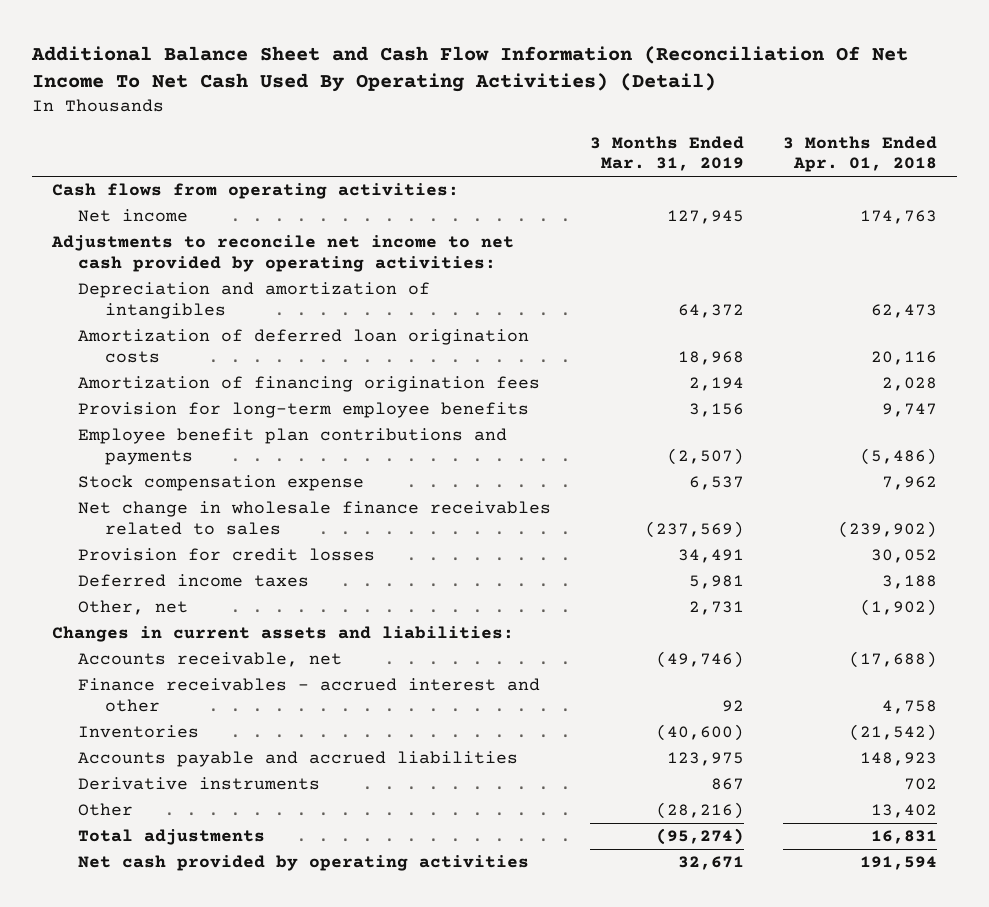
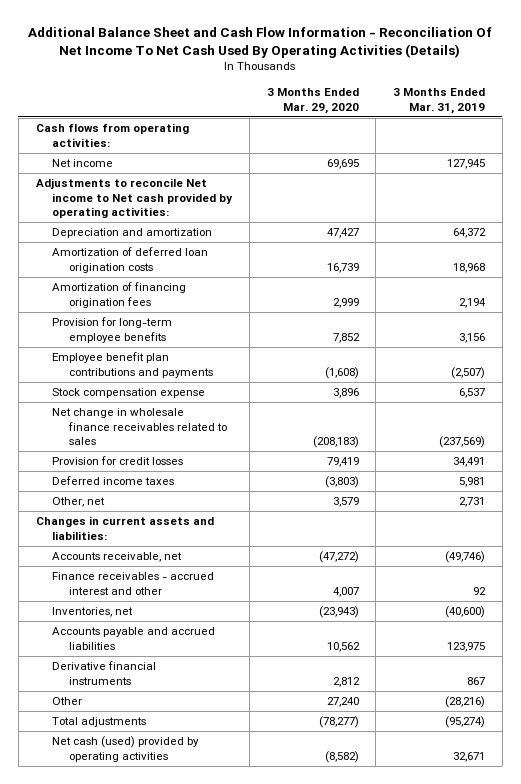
[31,45,909,93] Additional Balance Sheet and Cash Flow Information (Reconciliation Of Net Income To Net Cash Used By Operating Activities) (Detail) -> [28,26,493,58] Additional Balance Sheet and Cash Flow Information - Reconciliation Of Net Income To Net Cash Used By Operating Activities (Details)
[783,135,938,173] 3 Months Ended Apr. 01, 2018 -> none
none -> [266,88,359,114] 3 Months Ended Mar. 29, 2020
[50,235,514,272] Adjustments to reconcile net income to net cash provided by operating activities: -> [35,178,234,218] Adjustments to reconcile Net income to Net cash provided by operating activities:
[78,282,431,319] Depreciation and amortization of intangibles -> [52,228,213,239] Depreciation and amortization
[78,725,200,739] Inventories -> [52,607,134,618] Inventories, net
[78,777,321,791] Derivative instruments -> [52,661,157,685] Derivative financial instruments
[78,855,530,872] Net cash provided by operating activities -> [52,736,200,762] Net cash (used) provided by operating activities

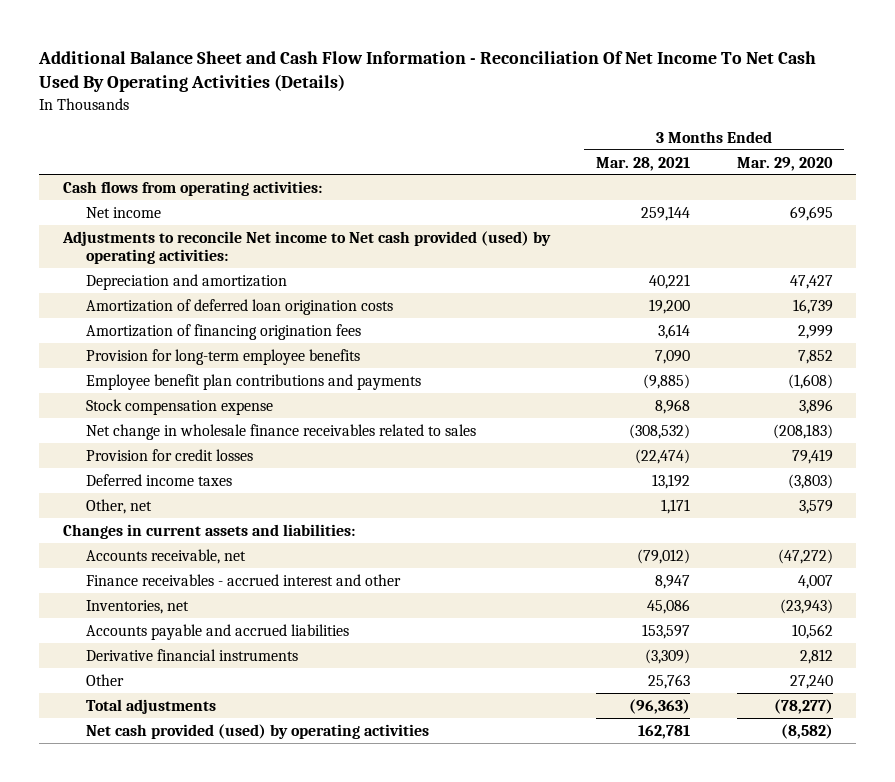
[393,88,486,114] 3 Months Ended Mar. 31, 2019 -> none
none -> [596,156,691,171] Mar. 28, 2021
[35,178,234,218] Adjustments to reconcile Net income to Net cash provided by operating activities: -> [61,230,551,265] Adjustments to reconcile Net income to Net cash provided (used) by operating activities:
[52,736,200,762] Net cash (used) provided by operating activities -> [86,723,430,739] Net cash provided (used) by operating activities

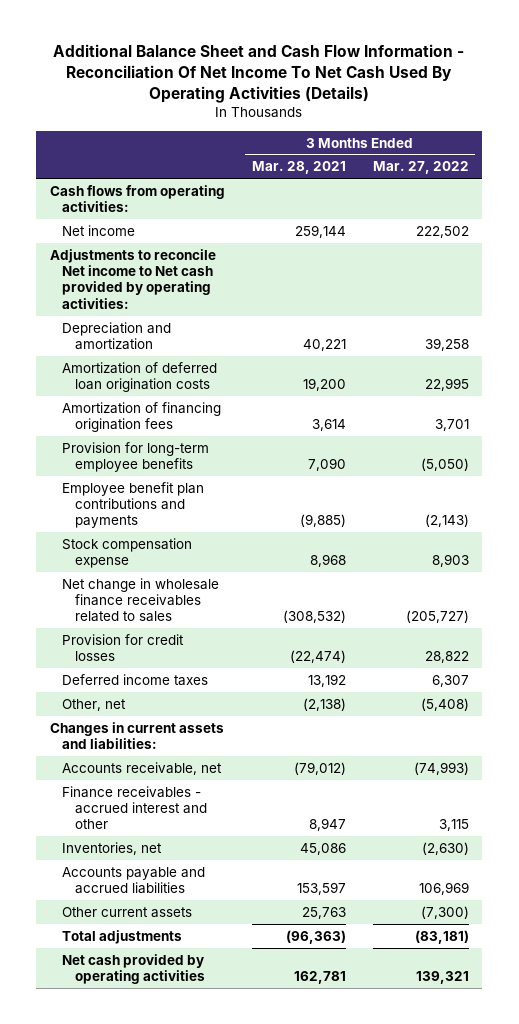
[736,156,833,171] Mar. 29, 2020 -> none
none -> [372,161,469,175] Mar. 27, 2022
[61,230,551,265] Adjustments to reconcile Net income to Net cash provided (used) by operating activities: -> [49,248,216,309] Adjustments to reconcile Net income to Net cash provided by operating activities:
[661,498,691,514] 1,171 -> [302,697,346,711] (2,138)
[86,648,299,661] Derivative financial instruments -> none
[86,673,125,686] Other -> [62,906,193,918] Other current assets
[86,723,430,739] Net cash provided (used) by operating activities -> [62,953,205,985] Net cash provided by operating activities

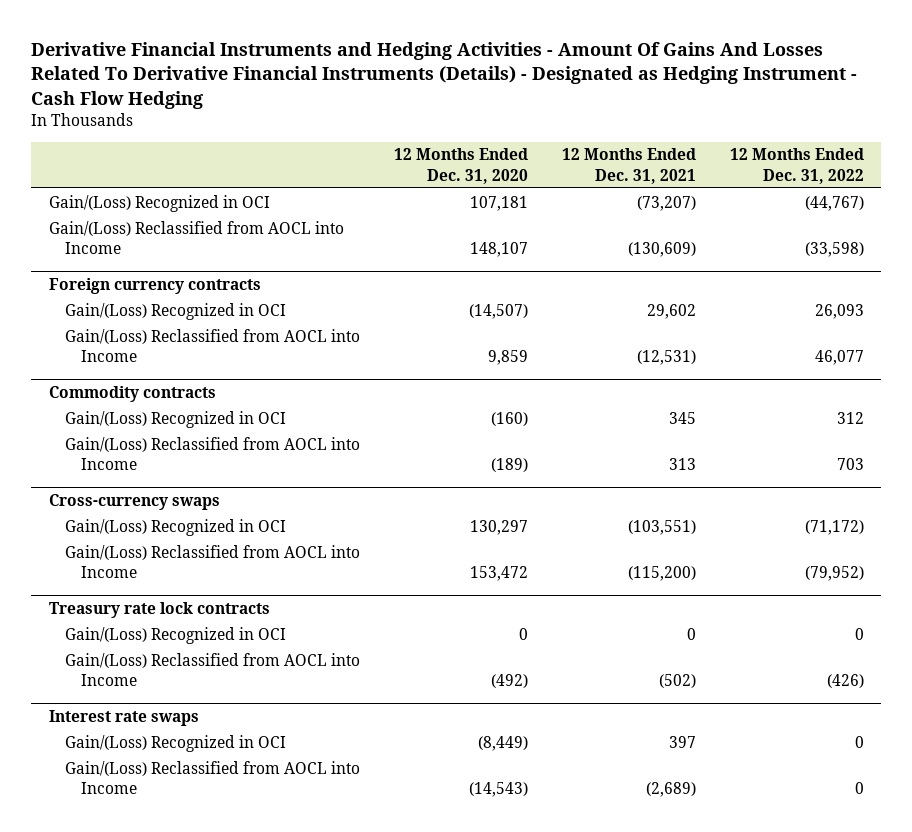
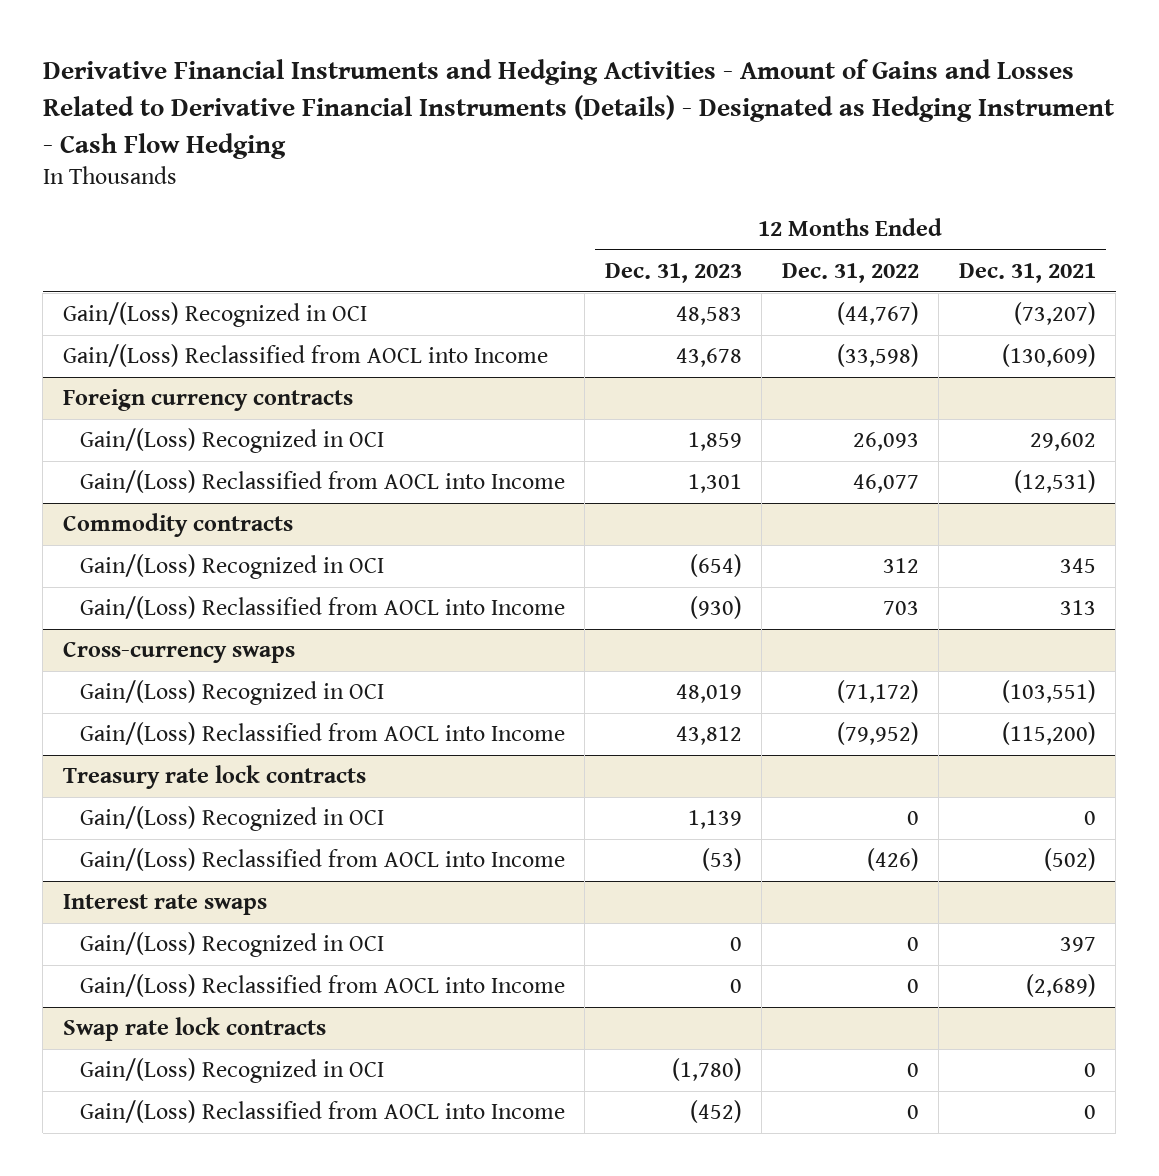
[31,41,858,109] Derivative Financial Instruments and Hedging Activities - Amount Of Gains And Losses Related To Derivative Financial Instruments (Details) - Designated as Hedging Instrument - Cash Flow Hedging -> [42,59,1114,159] Derivative Financial Instruments and Hedging Activities - Amount of Gains and Losses Related to Derivative Financial Instruments (Details) - Designated as Hedging Instrument - Cash Flow Hedging
[393,148,528,184] 12 Months Ended Dec. 31, 2020 -> none
none -> [604,263,742,284] Dec. 31, 2023
none -> [62,1017,326,1042] Swap rate lock contracts
none -> [79,1058,384,1084] Gain/(Loss) Recognized in OCI
none -> [79,1100,565,1124] Gain/(Loss) Reclassified from AOCL into Income

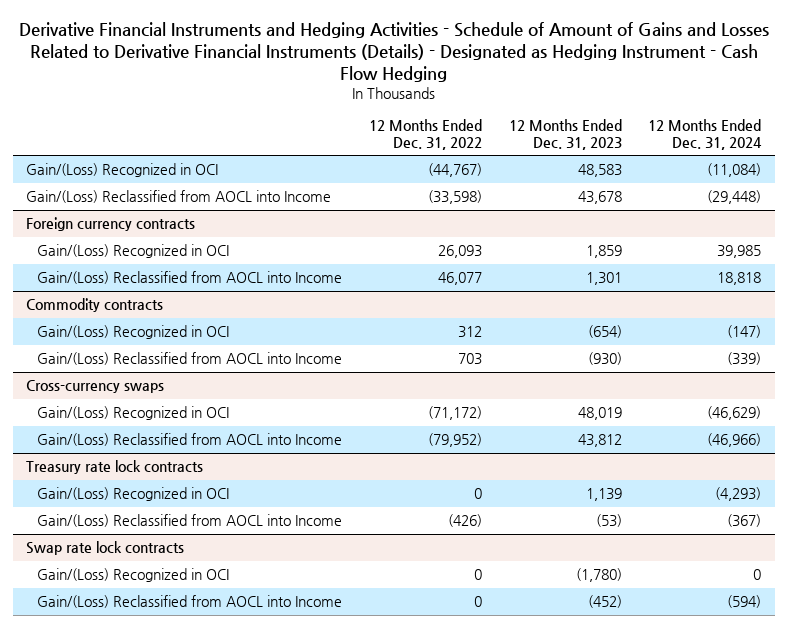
[42,59,1114,159] Derivative Financial Instruments and Hedging Activities - Amount of Gains and Losses Related to Derivative Financial Instruments (Details) - Designated as Hedging Instrument - Cash Flow Hedging -> [18,21,769,82] Derivative Financial Instruments and Hedging Activities - Schedule of Amount of Gains and Losses Related to Derivative Financial Instruments (Details) - Designated as Hedging Instrument - Cash Flow Hedging
[958,263,1096,284] Dec. 31, 2021 -> none
none -> [648,119,763,150] 12 Months Ended Dec. 31, 2024
[62,894,267,916] Interest rate swaps -> none
[79,932,384,958] Gain/(Loss) Recognized in OCI -> none
[79,974,565,998] Gain/(Loss) Reclassified from AOCL into Income -> none

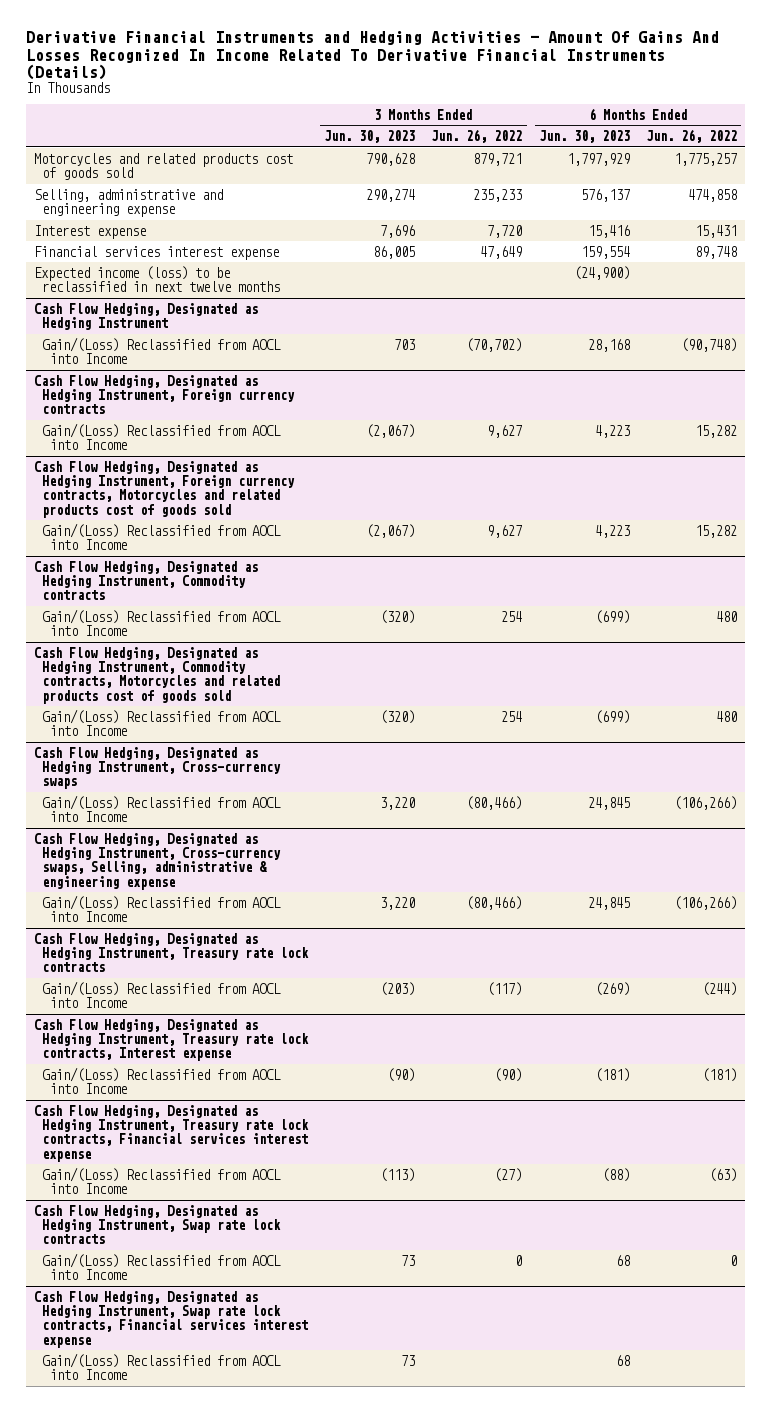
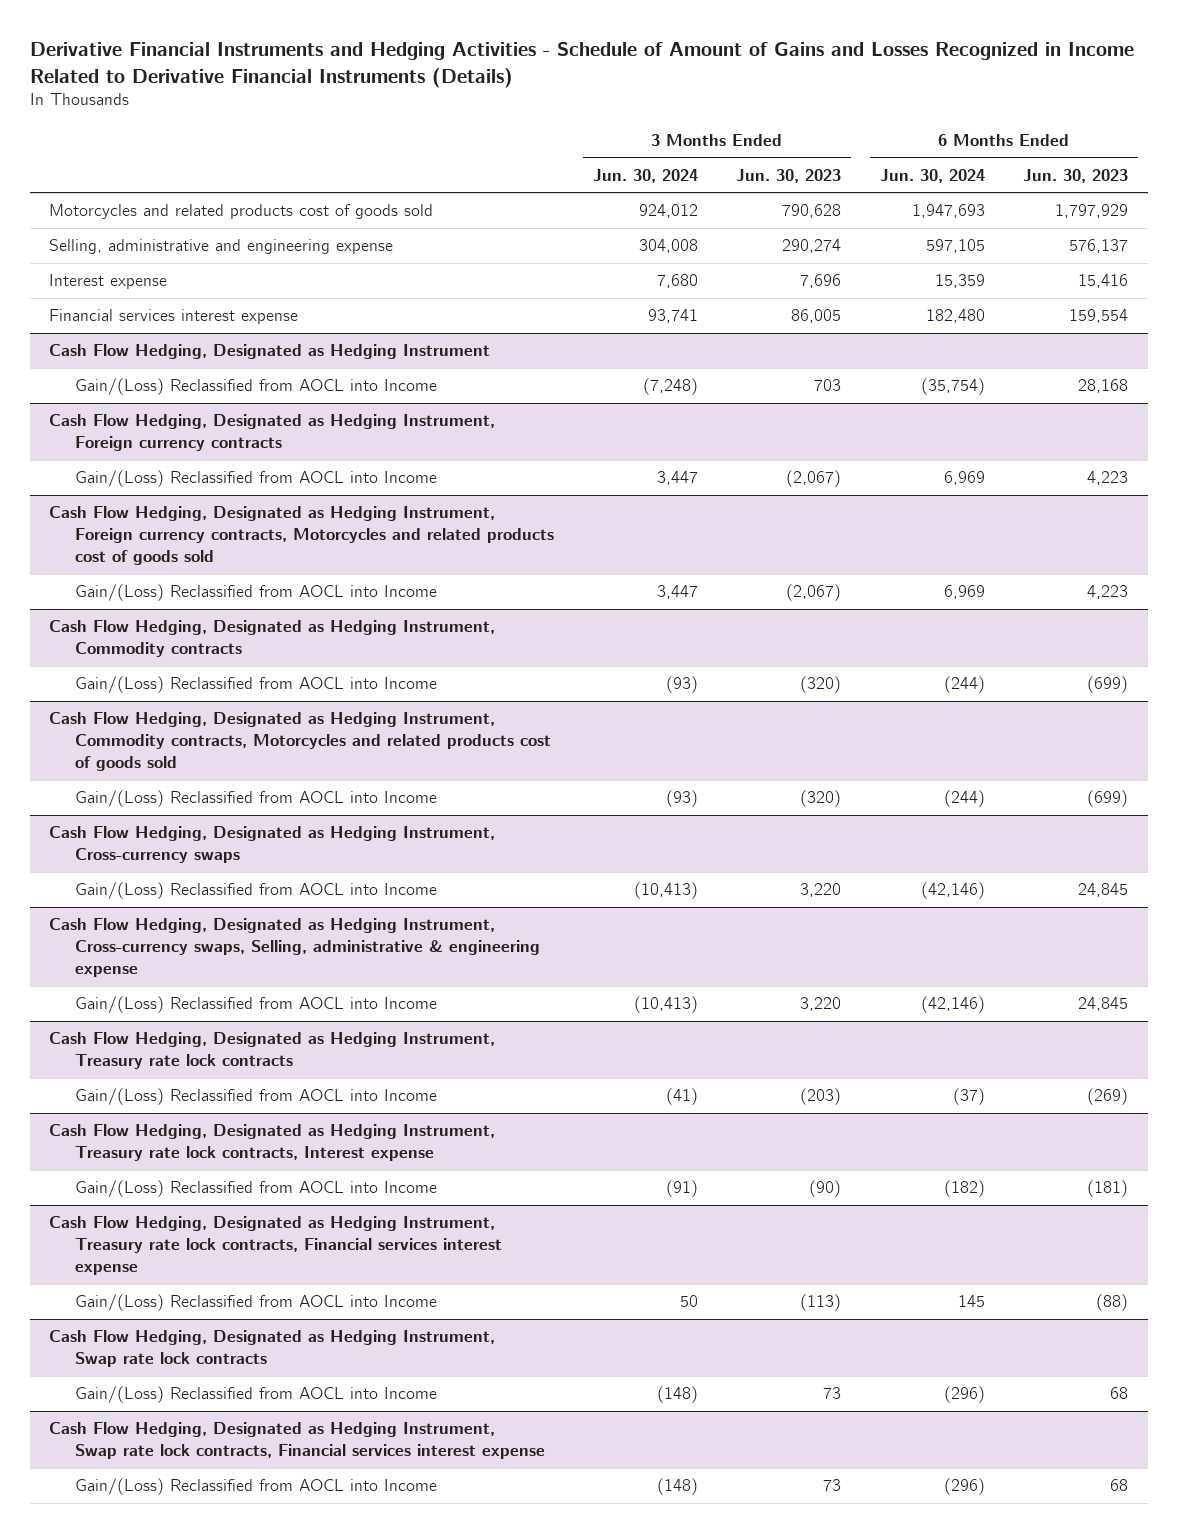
[26,31,720,81] Derivative Financial Instruments and Hedging Activities - Amount Of Gains And Losses Recognized In Income Related To Derivative Financial Instruments (Details) -> [30,42,1135,88] Derivative Financial Instruments and Hedging Activities - Schedule of Amount of Gains and Losses Recognized in Income Related to Derivative Financial Instruments (Details)
[431,129,523,144] Jun. 26, 2022 -> none
[645,129,737,144] Jun. 26, 2022 -> none
none -> [592,168,698,183] Jun. 30, 2024
none -> [879,168,985,183] Jun. 30, 2024
[34,265,281,293] Expected income (loss) to be reclassified in next twelve months -> none

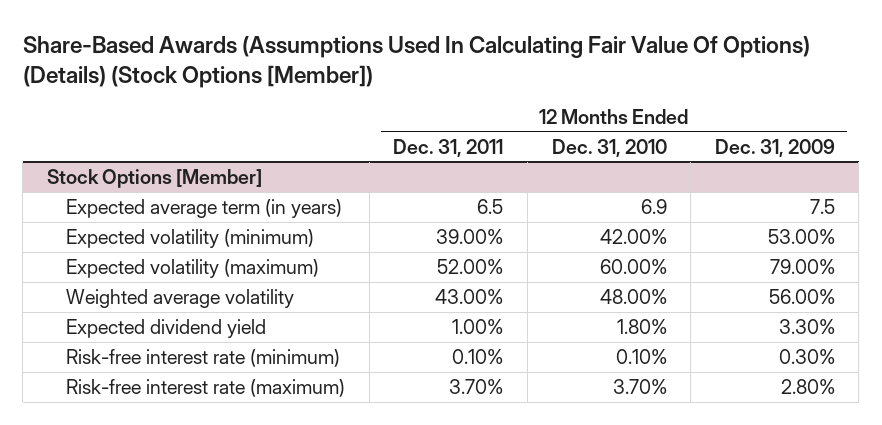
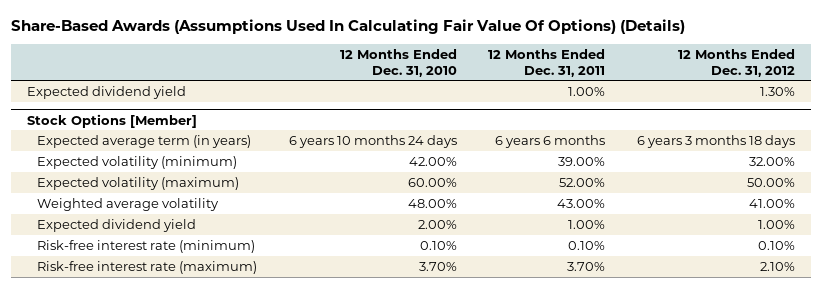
[22,35,810,88] Share-Based Awards (Assumptions Used In Calculating Fair Value Of Options) (Details) (Stock Options [Member]) -> [11,19,686,35] Share-Based Awards (Assumptions Used In Calculating Fair Value Of Options) (Details)
[714,138,835,157] Dec. 31, 2009 -> none
none -> [677,49,795,77] 12 Months Ended Dec. 31, 2012
none -> [27,85,187,99] Expected dividend yield
[477,198,504,214] 6.5 -> [495,134,606,148] 6 years 6 months
[640,198,667,214] 6.9 -> [288,134,457,148] 6 years 10 months 24 days
[616,318,667,334] 1.80% -> [417,219,457,229] 2.00%

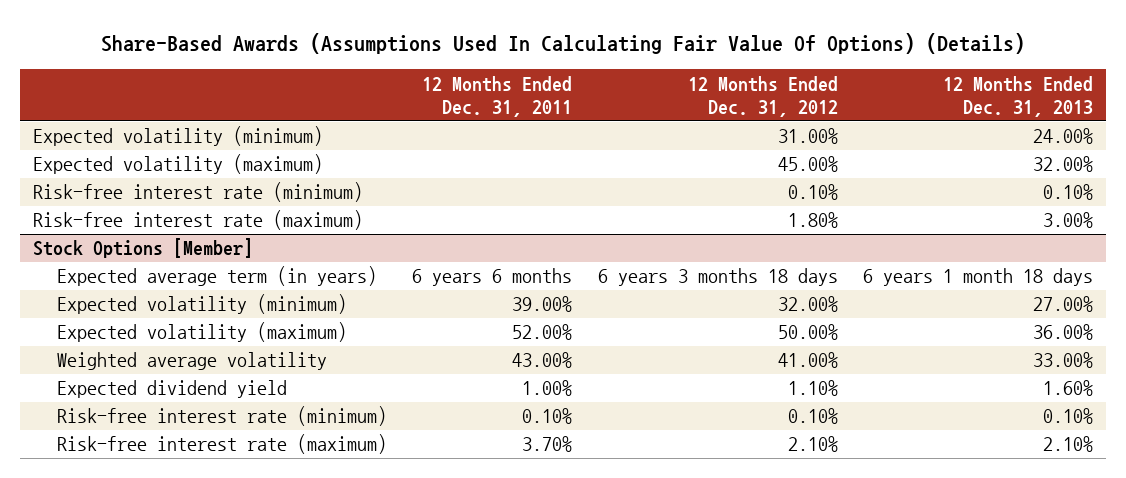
[339,49,457,77] 12 Months Ended Dec. 31, 2010 -> none
none -> [943,75,1094,117] 12 Months Ended Dec. 31, 2013
[27,85,187,99] Expected dividend yield -> none
none -> [32,126,323,147] Expected volatility (minimum)
none -> [32,154,323,175] Expected volatility (maximum)
none -> [32,182,363,203] Risk-free interest rate (minimum)
none -> [32,210,363,231] Risk-free interest rate (maximum)
[757,219,795,229] 1.00% -> [787,380,838,397] 1.10%

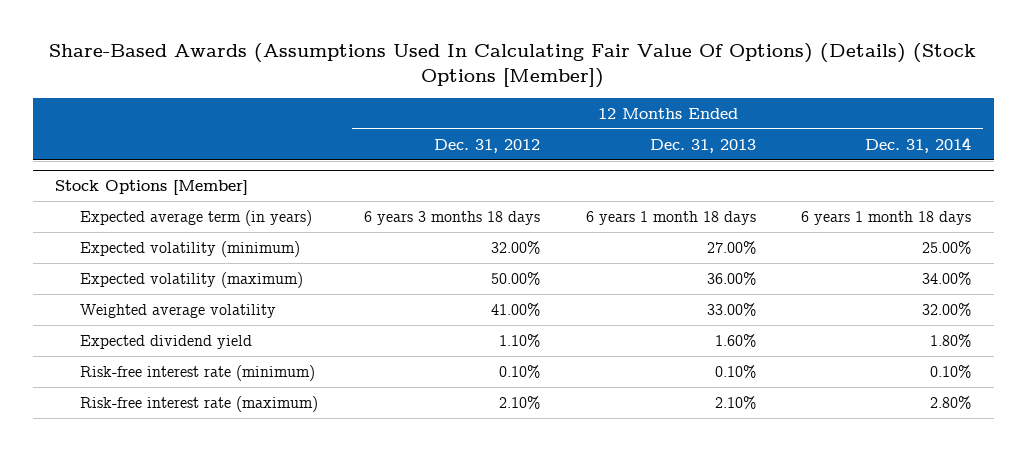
[100,33,1025,55] Share-Based Awards (Assumptions Used In Calculating Fair Value Of Options) (Details) -> [49,43,977,88] Share-Based Awards (Assumptions Used In Calculating Fair Value Of Options) (Details) (Stock Options [Member])
[422,75,573,117] 12 Months Ended Dec. 31, 2011 -> none
none -> [865,136,972,153] Dec. 31, 2014
[32,126,323,147] Expected volatility (minimum) -> none
[32,154,323,175] Expected volatility (maximum) -> none
[32,182,363,203] Risk-free interest rate (minimum) -> none
[32,210,363,231] Risk-free interest rate (maximum) -> none

